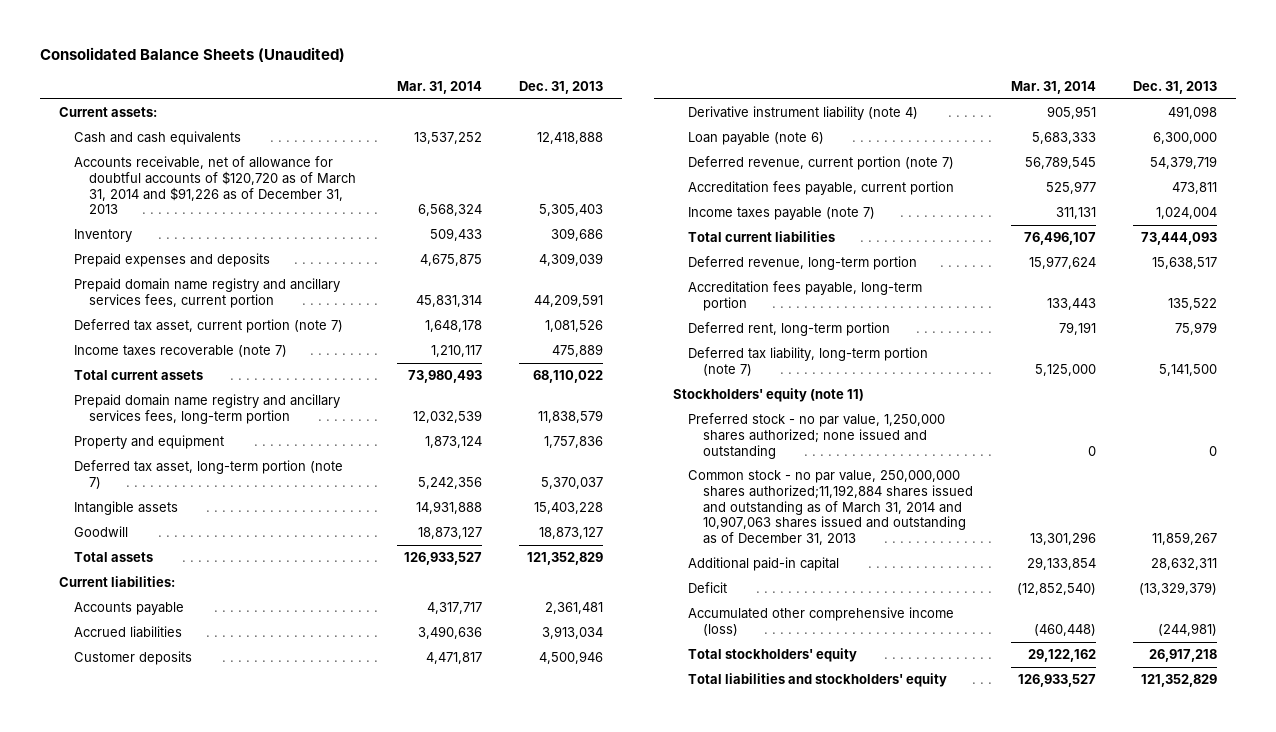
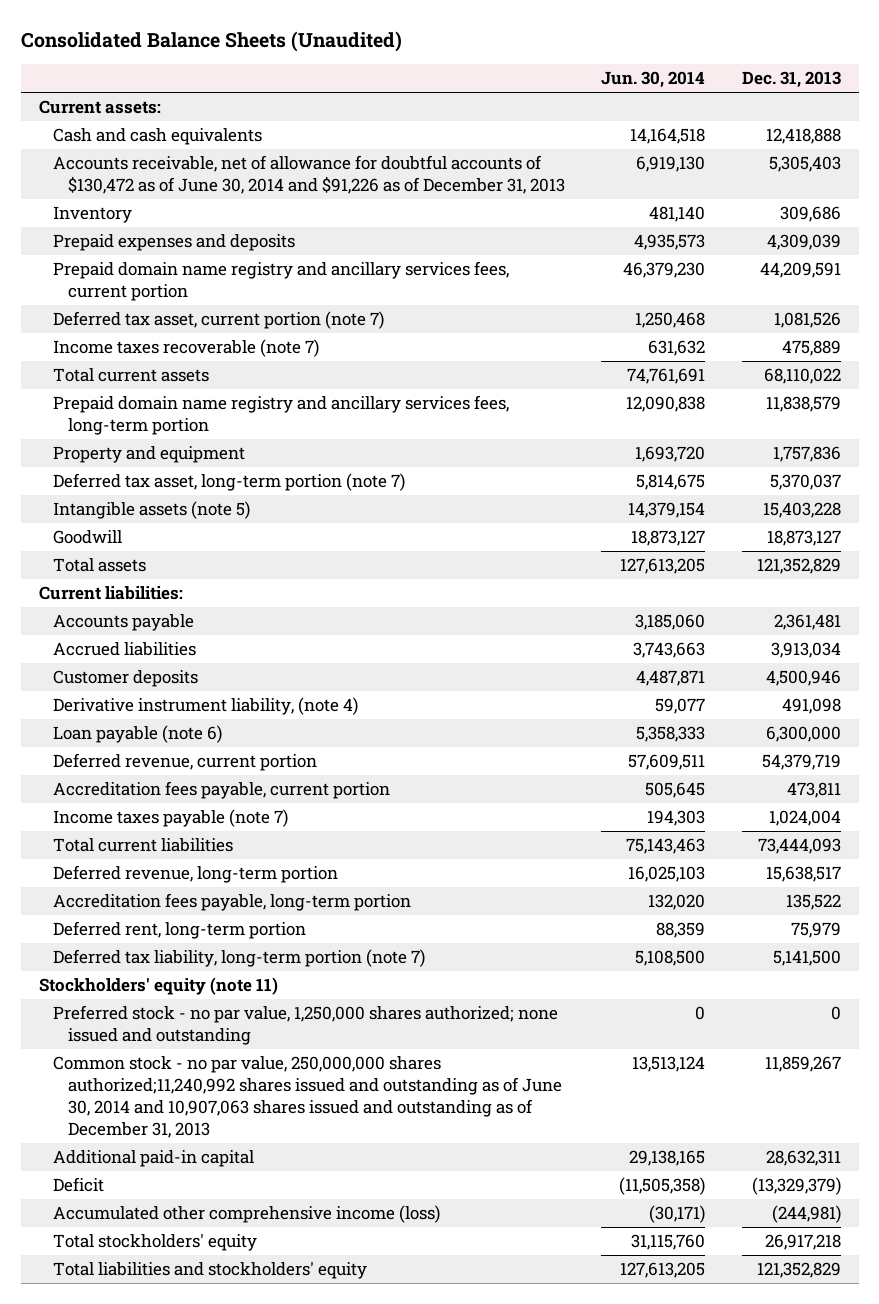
[396,80,482,94] Mar. 31, 2014 -> none
none -> [601,71,706,89] Jun. 30, 2014
[74,156,357,215] Accounts receivable, net of allowance for doubtful accounts of $120,720 as of March 31, 2014 and $91,226 as of December 31, 2013 -> [53,155,566,195] Accounts receivable, net of allowance for doubtful accounts of $130,472 as of June 30, 2014 and $91,226 as of December 31, 2013
[74,501,179,516] Intangible assets -> [53,501,251,520] Intangible assets (note 5)
[688,106,919,121] Derivative instrument liability (note 4) -> [53,697,359,716] Derivative instrument liability, (note 4)
[688,156,955,171] Deferred revenue, current portion (note 7) -> [53,753,318,772] Deferred revenue, current portion
[688,470,974,546] Common stock - no par value, 250,000,000 shares authorized;11,192,884 shares issued and outstanding as of March 31, 2014 and 10,907,063 shares issued and outstanding as of December 31, 2013 -> [53,1056,563,1138] Common stock - no par value, 250,000,000 shares authorized;11,240,992 shares issued and outstanding as of June 30, 2014 and 10,907,063 shares issued and outstanding as of December 31, 2013

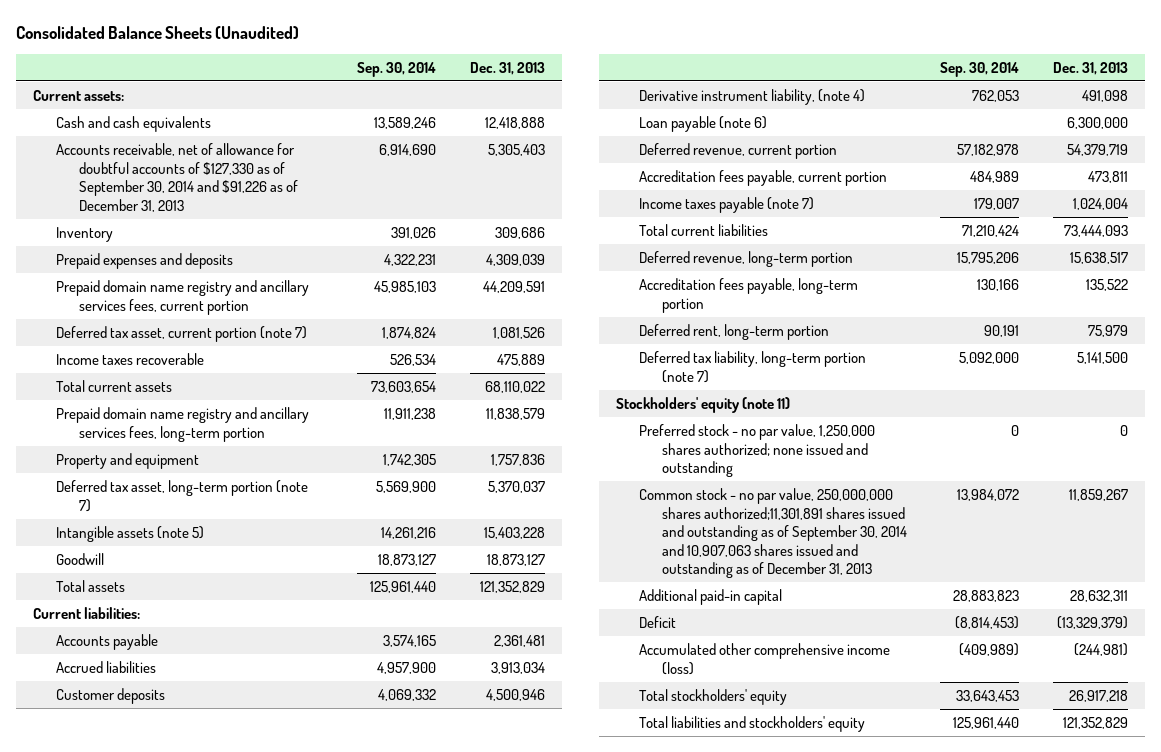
[601,71,706,89] Jun. 30, 2014 -> none
none -> [357,61,437,77] Sep. 30, 2014
[53,155,566,195] Accounts receivable, net of allowance for doubtful accounts of $130,472 as of June 30, 2014 and $91,226 as of December 31, 2013 -> [55,143,298,212] Accounts receivable, net of allowance for doubtful accounts of $127,330 as of September 30, 2014 and $91,226 as of December 31, 2013
[53,339,320,358] Income taxes recoverable (note 7) -> [55,353,204,366] Income taxes recoverable
[53,1056,563,1138] Common stock - no par value, 250,000,000 shares authorized;11,240,992 shares issued and outstanding as of June 30, 2014 and 10,907,063 shares issued and outstanding as of December 31, 2013 -> [638,488,907,579] Common stock - no par value, 250,000,000 shares authorized;11,301,891 shares issued and outstanding as of September 30, 2014 and 10,907,063 shares issued and outstanding as of December 31, 2013

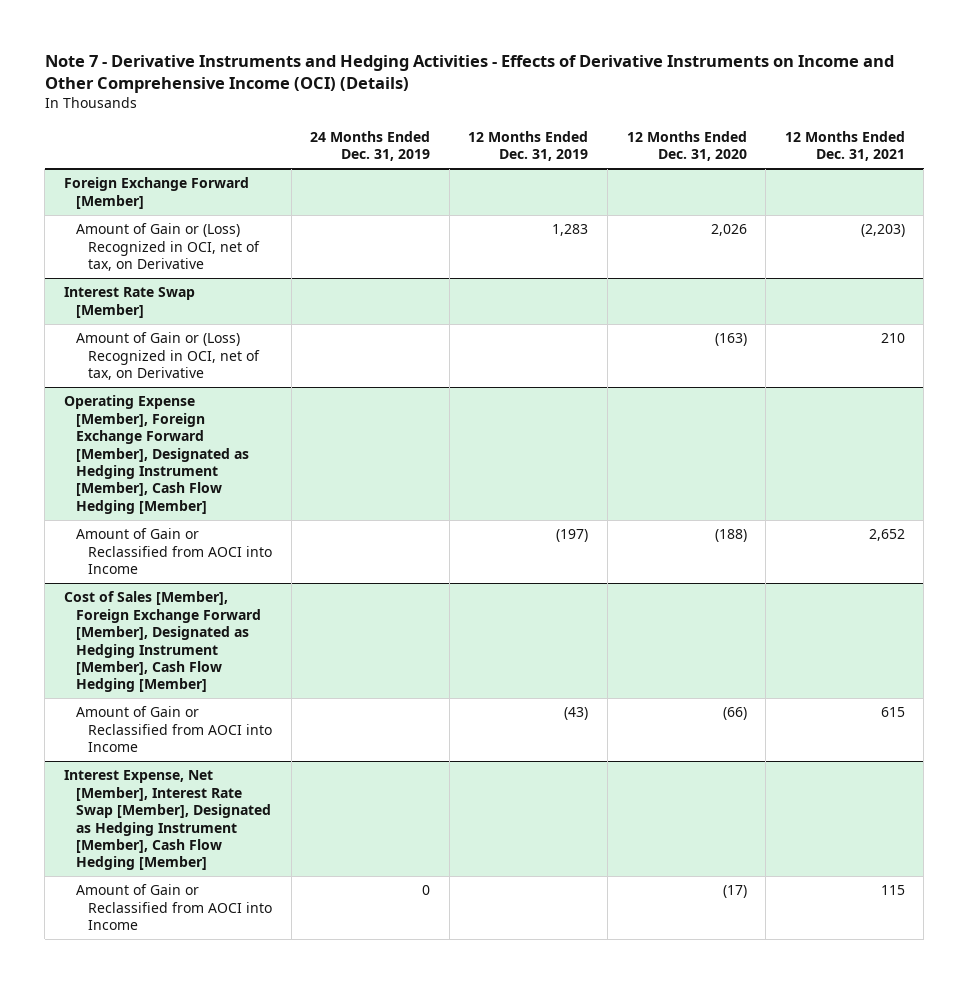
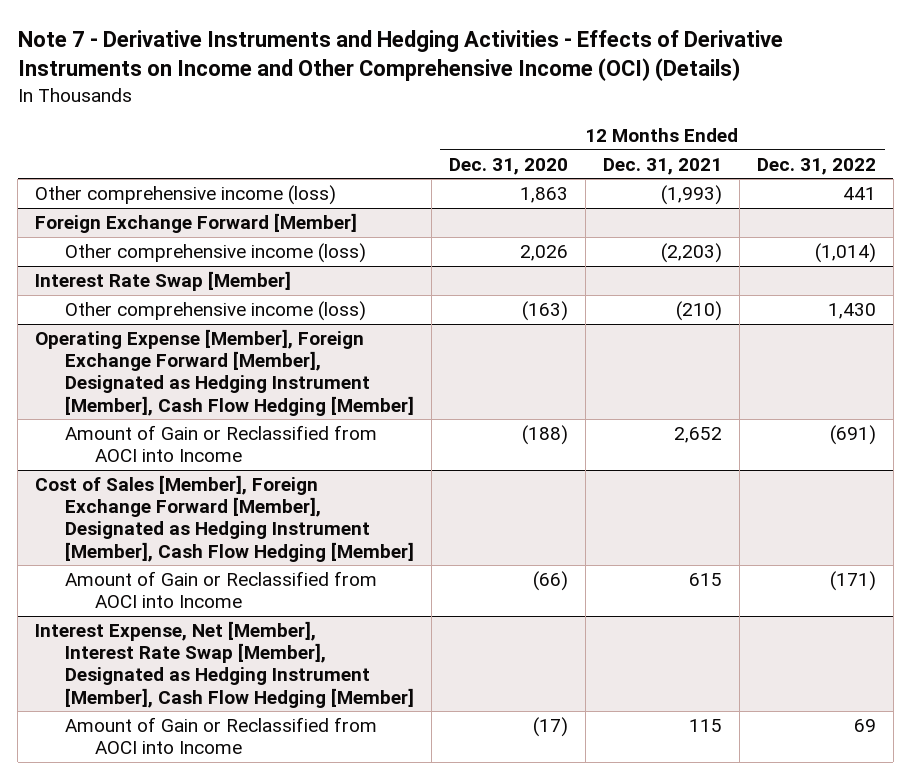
[310,130,431,162] 24 Months Ended Dec. 31, 2019 -> none
[468,130,589,162] 12 Months Ended Dec. 31, 2019 -> none
none -> [756,157,876,175] Dec. 31, 2022
none -> [35,185,337,206] Other comprehensive income (loss)
[76,223,261,272] Amount of Gain or (Loss) Recognized in OCI, net of tax, on Derivative -> [64,243,366,264] Other comprehensive income (loss)
[76,332,261,381] Amount of Gain or (Loss) Recognized in OCI, net of tax, on Derivative -> none
none -> [64,301,366,322] Other comprehensive income (loss)

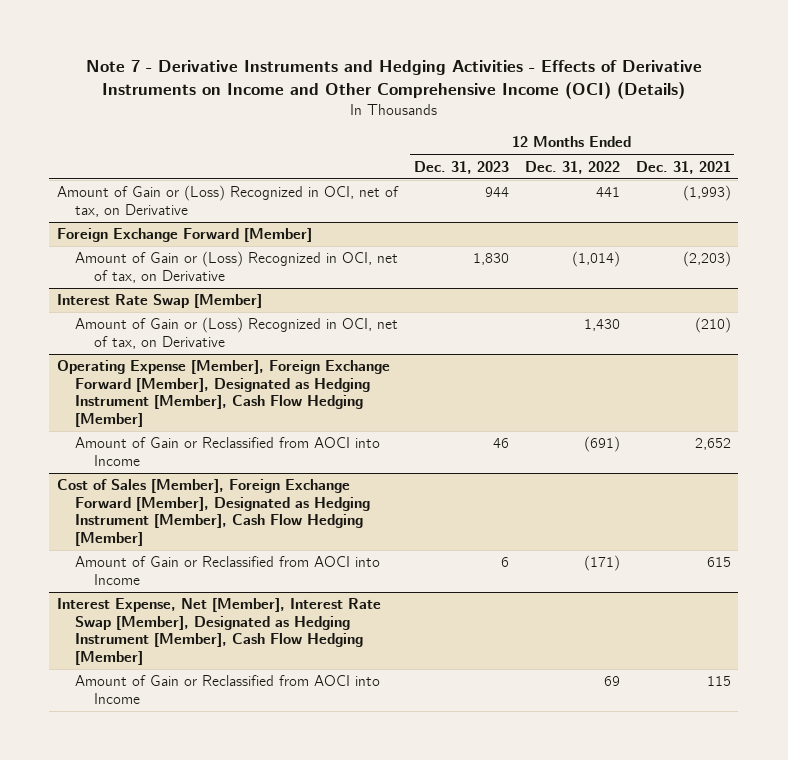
[448,157,568,175] Dec. 31, 2020 -> none
none -> [414,160,510,174] Dec. 31, 2023
[35,185,337,206] Other comprehensive income (loss) -> [57,185,400,217] Amount of Gain or (Loss) Recognized in OCI, net of tax, on Derivative
[64,243,366,264] Other comprehensive income (loss) -> [75,251,399,283] Amount of Gain or (Loss) Recognized in OCI, net of tax, on Derivative
[64,301,366,322] Other comprehensive income (loss) -> [75,317,399,349] Amount of Gain or (Loss) Recognized in OCI, net of tax, on Derivative

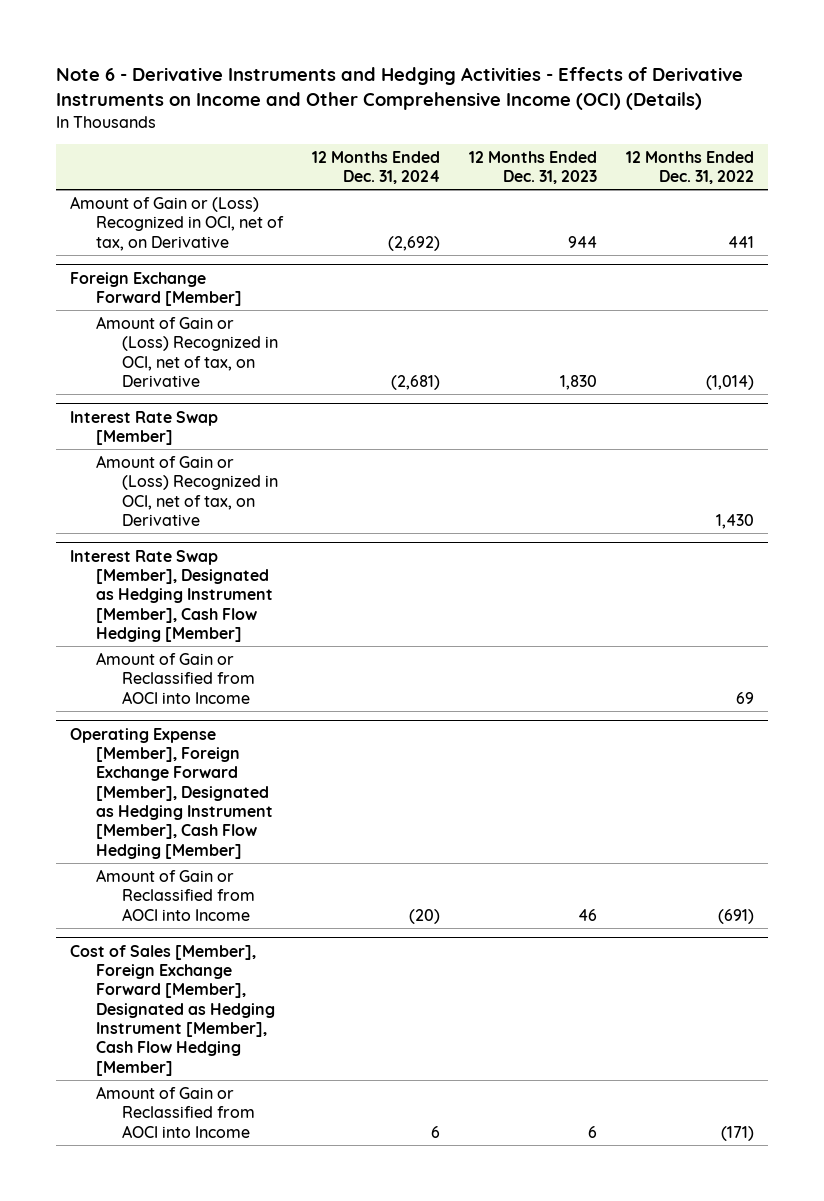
[85,60,702,100] Note 7 - Derivative Instruments and Hedging Activities - Effects of Derivative Instruments on Income and Other Comprehensive Income (OCI) (Details) -> [56,66,744,110] Note 6 - Derivative Instruments and Hedging Activities - Effects of Derivative Instruments on Income and Other Comprehensive Income (OCI) (Details)
[635,160,731,174] Dec. 31, 2021 -> none
none -> [311,150,440,184] 12 Months Ended Dec. 31, 2024
none -> [70,549,274,642] Interest Rate Swap [Member], Designated as Hedging Instrument [Member], Cash Flow Hedging [Member]
none -> [96,651,255,704] Amount of Gain or Reclassified from AOCI into Income
[57,598,382,665] Interest Expense, Net [Member], Interest Rate Swap [Member], Designated as Hedging Instrument [Member], Cash Flow Hedging [Member] -> none
[75,675,381,704] Amount of Gain or Reclassified from AOCI into Income -> none

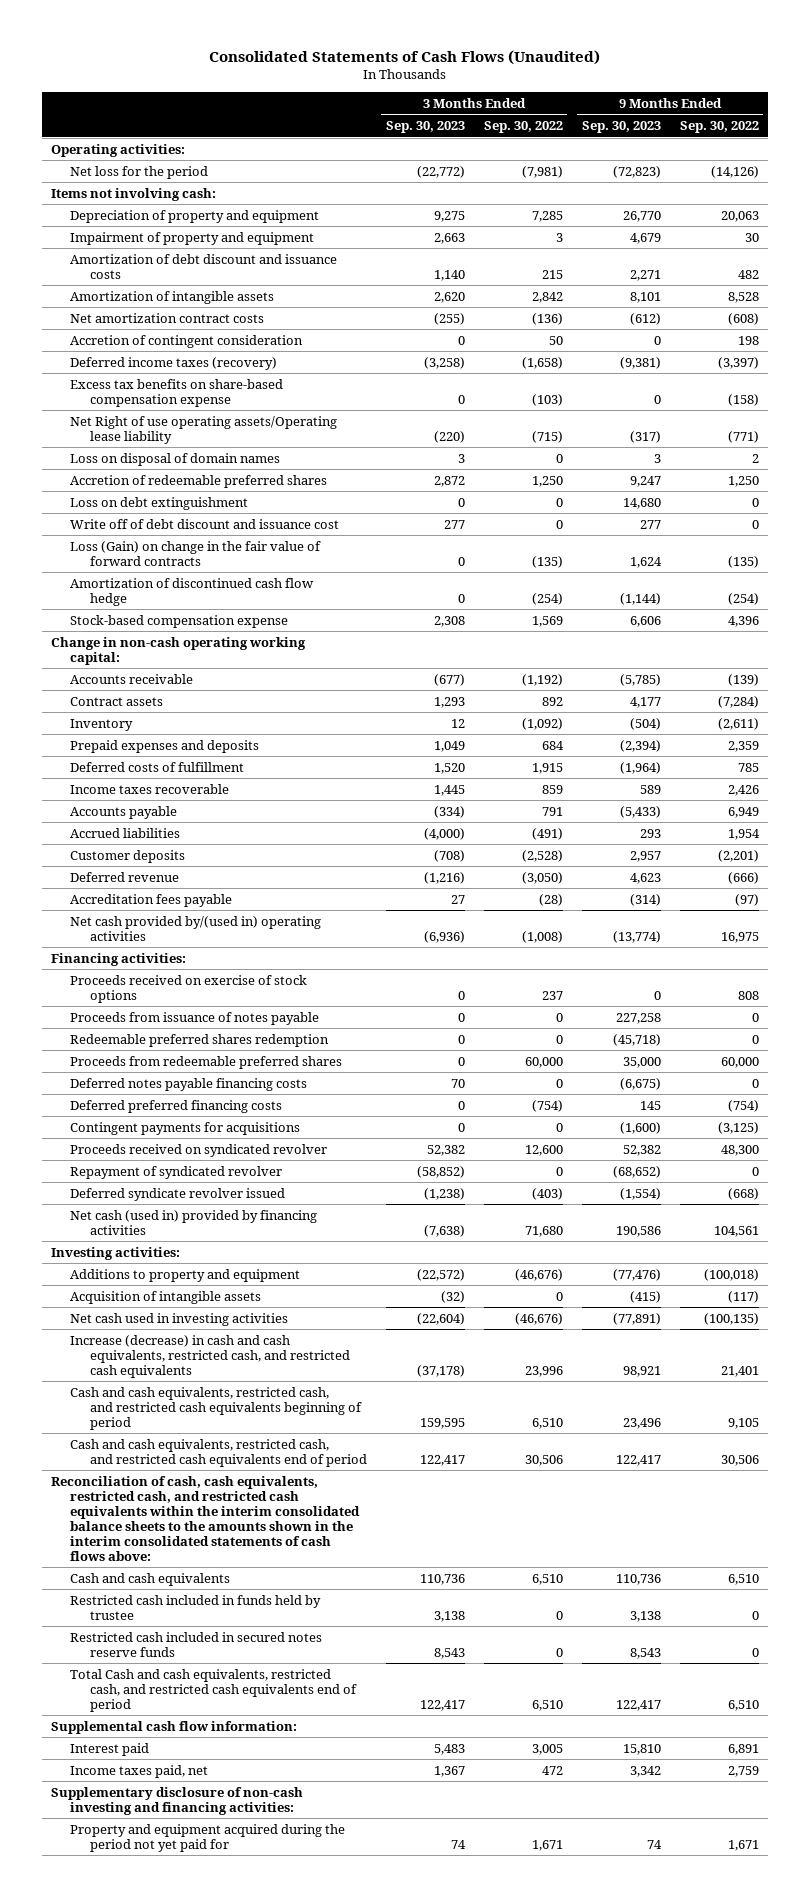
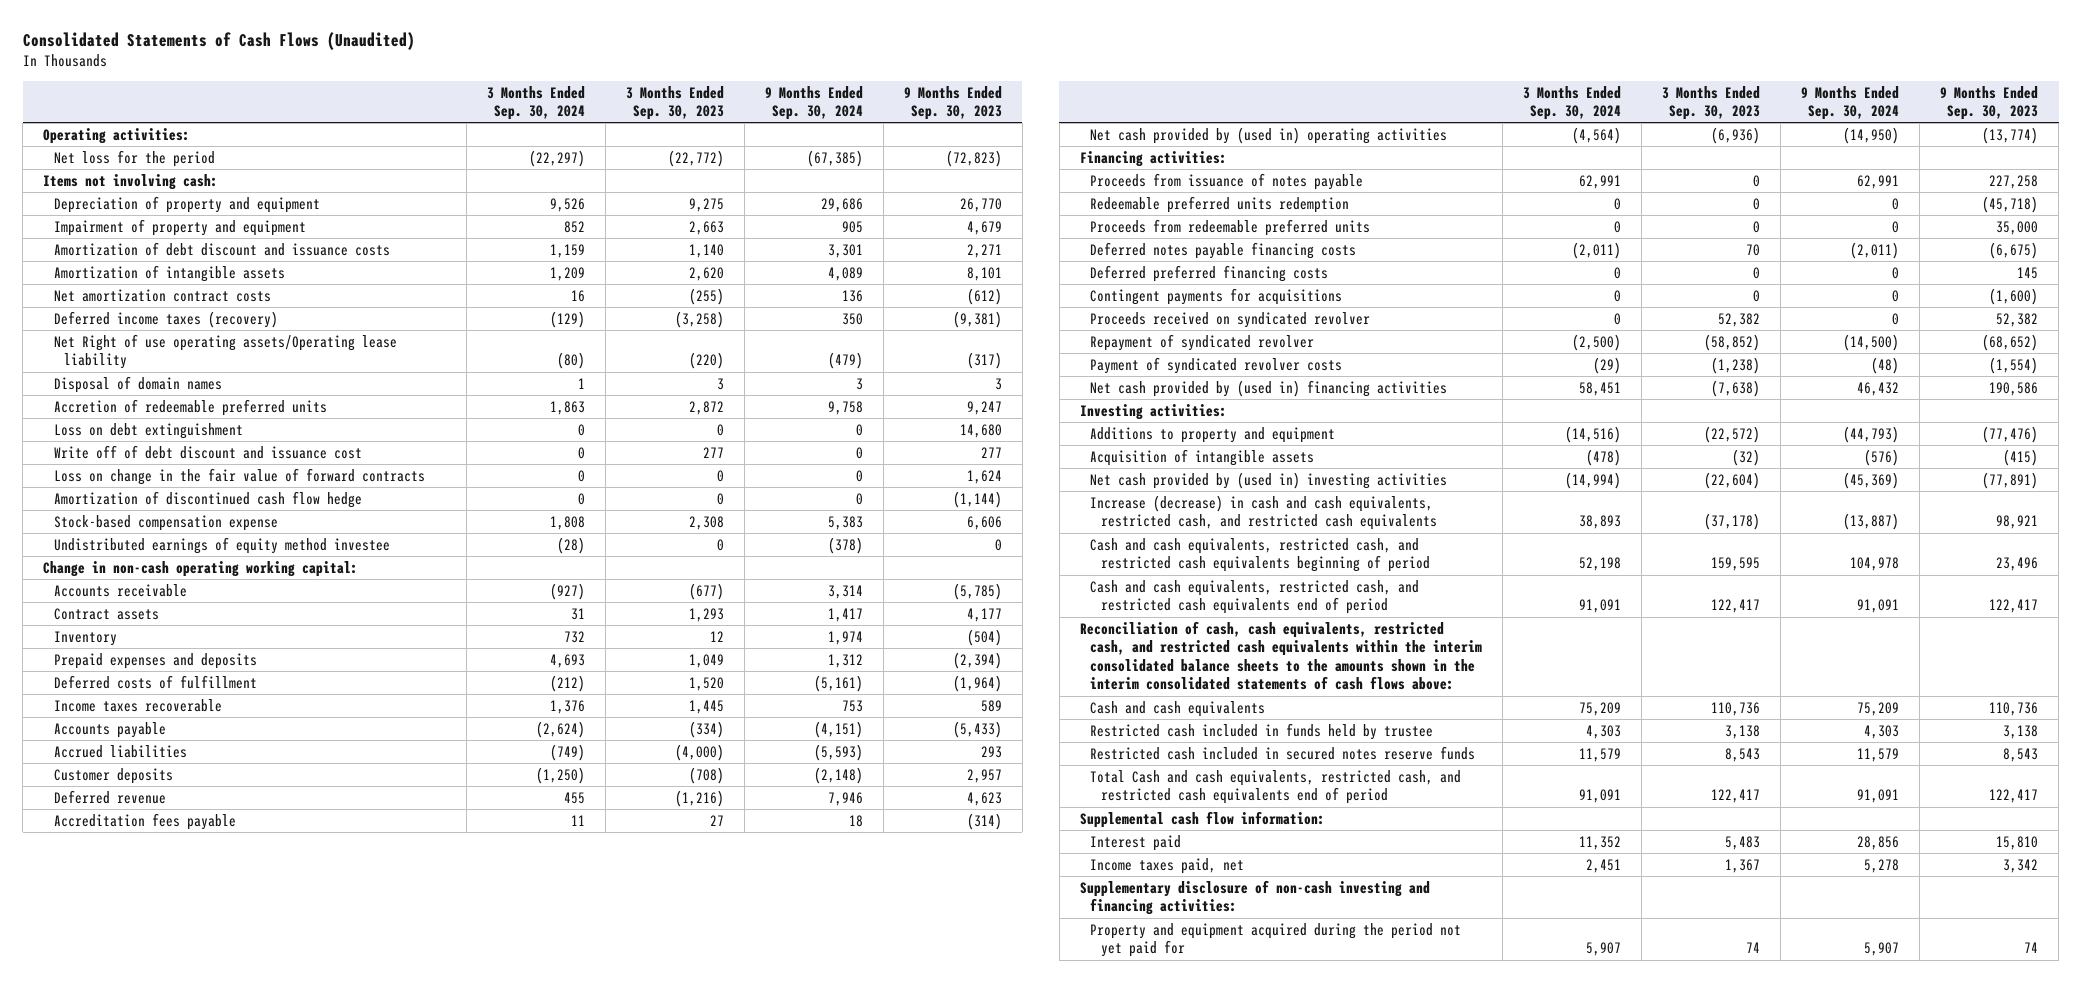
[483,121,563,134] Sep. 30, 2022 -> none
[679,121,759,134] Sep. 30, 2022 -> none
none -> [486,85,585,120] 3 Months Ended Sep. 30, 2024
none -> [764,85,863,120] 9 Months Ended Sep. 30, 2024
[70,334,304,348] Accretion of contingent consideration -> none
[70,378,284,407] Excess tax benefits on share-based compensation expense -> none
[70,452,281,466] Loss on disposal of domain names -> [53,375,222,393] Disposal of domain names
[70,474,328,488] Accretion of redeemable preferred shares -> [53,398,327,416] Accretion of redeemable preferred units
[70,540,322,566] Loss (Gain) on change in the fair value of forward contracts -> [53,467,425,485] Loss on change in the fair value of forward contracts
none -> [53,536,390,554] Undistributed earnings of equity method investee
[70,915,322,941] Net cash provided by/(used in) operating activities -> [1090,126,1448,144] Net cash provided by (used in) operating activities
[70,974,308,1003] Proceeds received on exercise of stock options -> none
[70,1033,330,1047] Redeemable preferred shares redemption -> [1090,195,1350,213] Redeemable preferred units redemption
[70,1055,343,1069] Proceeds from redeemable preferred shares -> [1090,218,1371,236] Proceeds from redeemable preferred units
[70,1187,286,1201] Deferred syndicate revolver issued -> [1090,356,1343,374] Payment of syndicated revolver costs
[70,1209,318,1235] Net cash (used in) provided by financing activities -> [1090,379,1448,397] Net cash provided by (used in) financing activities
[70,1312,289,1326] Net cash used in investing activities -> [1090,471,1448,489] Net cash provided by (used in) investing activities

